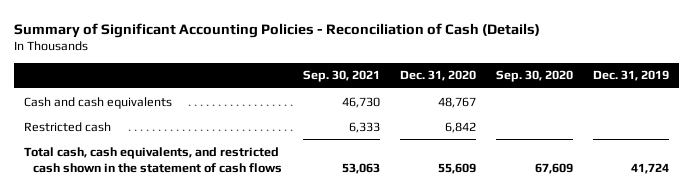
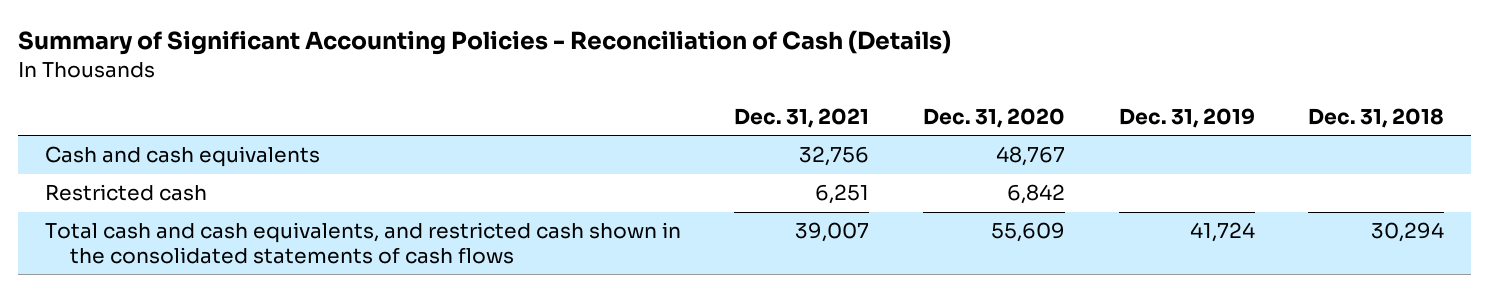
[302,70,380,83] Sep. 30, 2021 -> none
[495,70,573,83] Sep. 30, 2020 -> none
none -> [734,107,870,128] Dec. 31, 2021
none -> [1308,107,1445,128] Dec. 31, 2018
[24,146,283,173] Total cash, cash equivalents, and restricted cash shown in the statement of cash flows -> [44,222,681,264] Total cash and cash equivalents, and restricted cash shown in the consolidated statements of cash flows

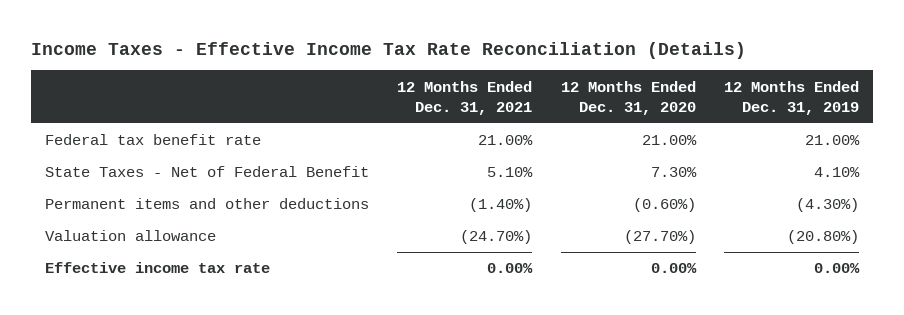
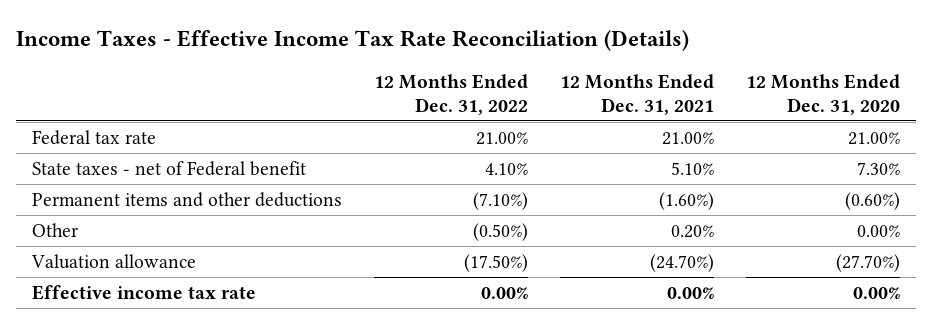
[724,80,860,115] 12 Months Ended Dec. 31, 2019 -> none
none -> [374,73,529,115] 12 Months Ended Dec. 31, 2022
[44,134,261,146] Federal tax benefit rate -> [32,129,157,145] Federal tax rate
[44,166,369,178] State Taxes - Net of Federal Benefit -> [32,160,307,176] State taxes - net of Federal benefit
[469,198,533,213] (1.40%) -> [659,191,715,210] (1.60%)
none -> [32,222,79,237] Other

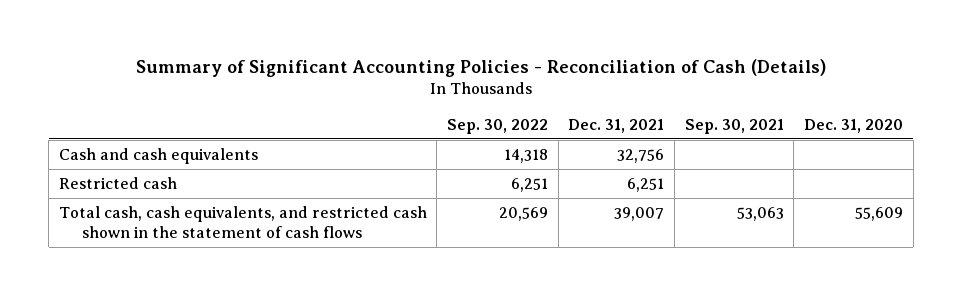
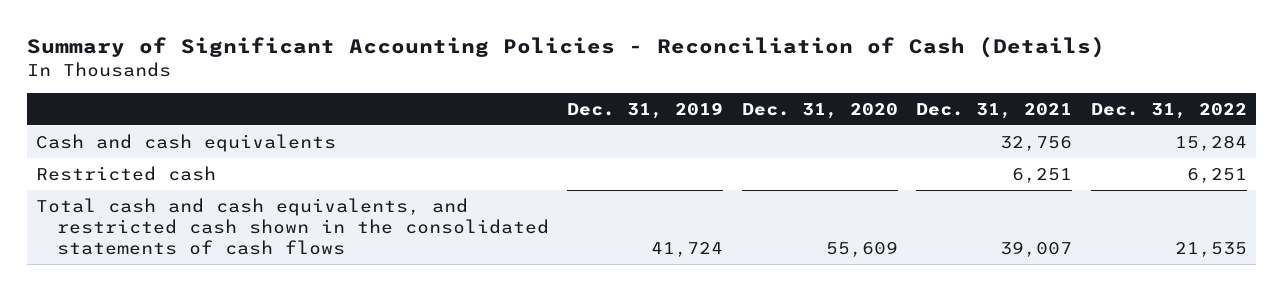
[447,118,549,134] Sep. 30, 2022 -> none
[684,118,784,134] Sep. 30, 2021 -> none
none -> [567,101,724,119] Dec. 31, 2019
none -> [1090,102,1247,119] Dec. 31, 2022
[58,205,427,238] Total cash, cash equivalents, and restricted cash shown in the statement of cash flows -> [36,197,549,255] Total cash and cash equivalents, and restricted cash shown in the consolidated statements of cash flows

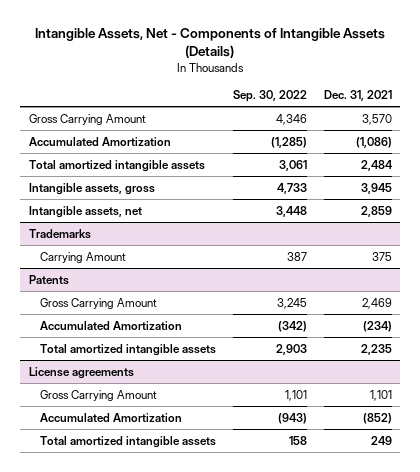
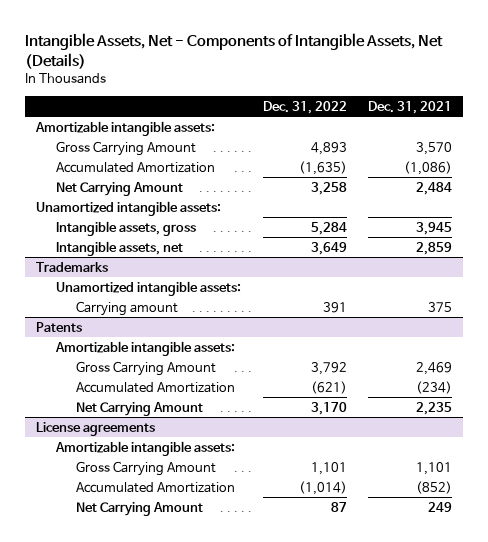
[35,28,386,59] Intangible Assets, Net - Components of Intangible Assets (Details) -> [25,32,444,69] Intangible Assets, Net - Components of Intangible Assets, Net (Details)
[232,90,307,103] Sep. 30, 2022 -> none
none -> [262,100,347,114] Dec. 31, 2022
none -> [35,120,216,136] Amortizable intangible assets:
[28,159,205,172] Total amortized intangible assets -> [55,181,183,196] Net Carrying Amount
none -> [36,200,222,216] Unamortized intangible assets:
none -> [55,280,241,296] Unamortized intangible assets:
[40,251,127,263] Carrying Amount -> [75,300,178,316] Carrying amount
none -> [54,340,235,356] Amortizable intangible assets:
[40,343,217,356] Total amortized intangible assets -> [75,401,203,416] Net Carrying Amount
none -> [54,440,235,456] Amortizable intangible assets:
[40,435,217,448] Total amortized intangible assets -> [75,501,203,516] Net Carrying Amount

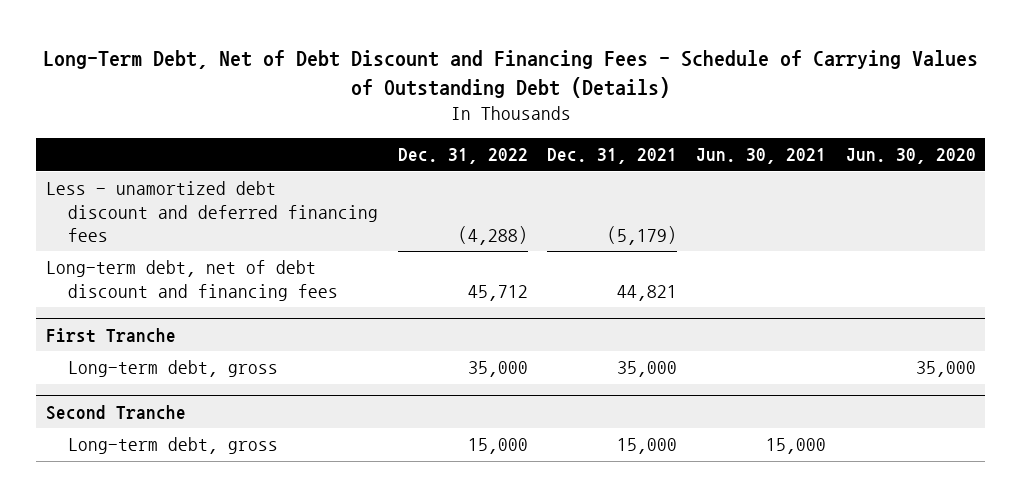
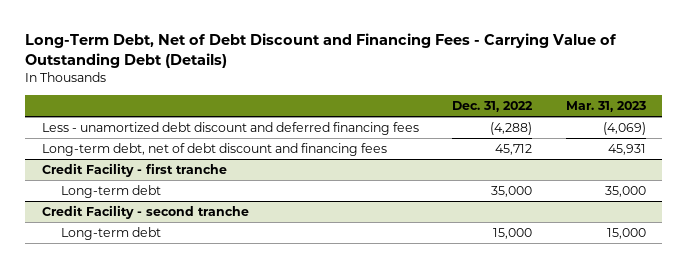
[42,50,978,99] Long-Term Debt, Net of Debt Discount and Financing Fees - Schedule of Carrying Values of Outstanding Debt (Details) -> [25,33,618,68] Long-Term Debt, Net of Debt Discount and Financing Fees - Carrying Value of Outstanding Debt (Details)
[546,148,677,165] Dec. 31, 2021 -> none
[696,148,827,165] Jun. 30, 2021 -> none
[845,148,976,165] Jun. 30, 2020 -> none
none -> [565,100,646,112] Mar. 31, 2023
[45,327,176,343] First Tranche -> [42,163,228,178] Credit Facility - first tranche
[68,360,279,378] Long-term debt, gross -> [60,185,161,199] Long-term debt
[45,404,186,420] Second Tranche -> [42,205,250,220] Credit Facility - second tranche
[68,437,279,455] Long-term debt, gross -> [60,227,161,241] Long-term debt

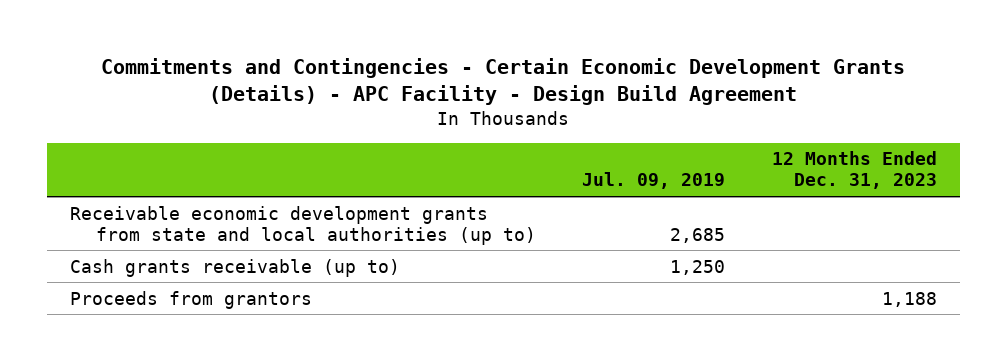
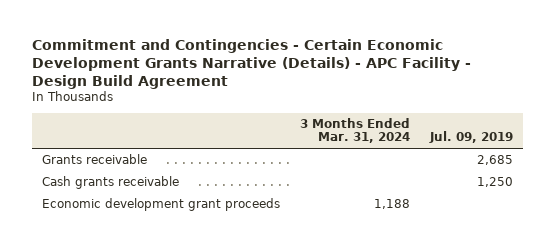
[101,58,906,106] Commitments and Contingencies - Certain Economic Development Grants (Details) - APC Facility - Design Build Agreement -> [32,38,472,89] Commitment and Contingencies - Certain Economic Development Grants Narrative (Details) - APC Facility - Design Build Agreement
[771,151,937,190] 12 Months Ended Dec. 31, 2023 -> none
none -> [300,118,411,144] 3 Months Ended Mar. 31, 2024
[70,205,536,245] Receivable economic development grants from state and local authorities (up to) -> [42,154,148,165] Grants receivable
[70,258,401,277] Cash grants receivable (up to) -> [42,176,180,190] Cash grants receivable
[70,290,313,309] Proceeds from grantors -> [42,198,281,212] Economic development grant proceeds

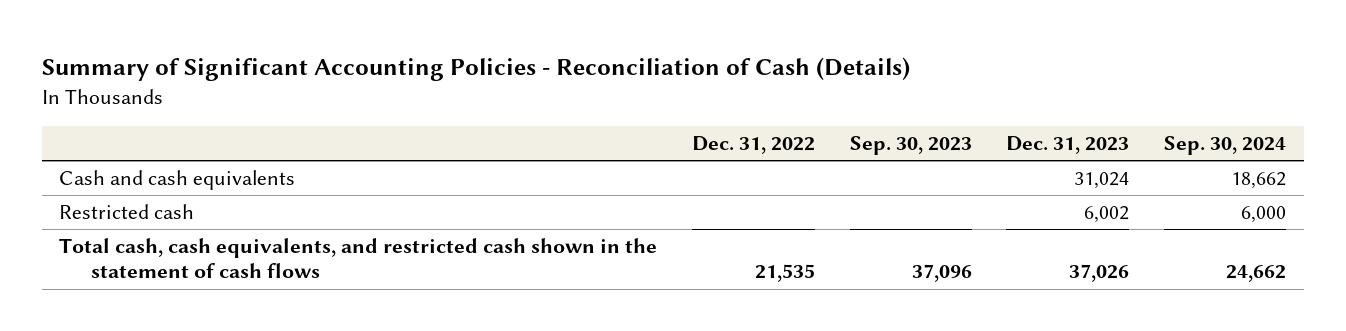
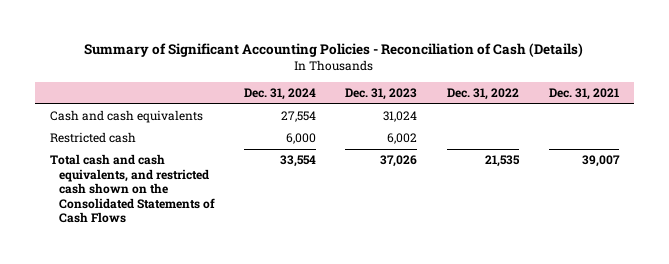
[849,135,972,155] Sep. 30, 2023 -> none
[1164,135,1287,155] Sep. 30, 2024 -> none
none -> [243,87,316,100] Dec. 31, 2024
none -> [548,87,619,100] Dec. 31, 2021
[59,238,658,279] Total cash, cash equivalents, and restricted cash shown in the statement of cash flows -> [50,154,215,224] Total cash and cash equivalents, and restricted cash shown on the Consolidated Statements of Cash Flows

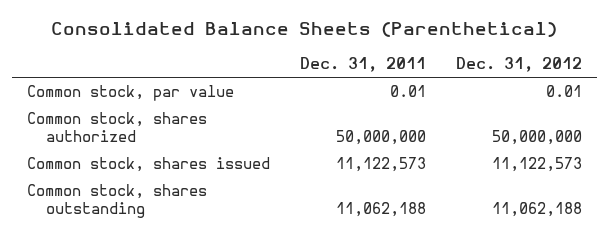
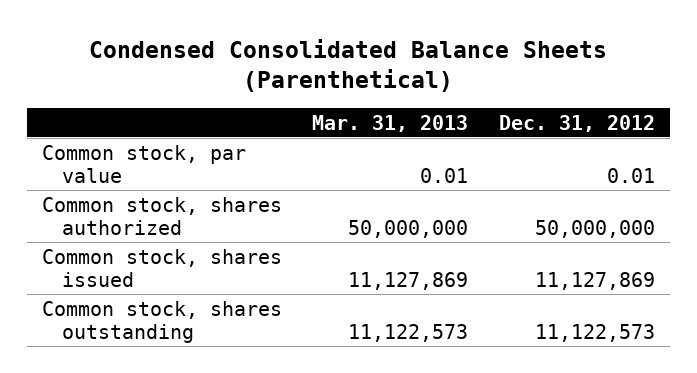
[51,22,558,38] Consolidated Balance Sheets (Parenthetical) -> [89,38,608,93] Condensed Consolidated Balance Sheets (Parenthetical)
[299,57,426,73] Dec. 31, 2011 -> none
none -> [312,114,469,132] Mar. 31, 2013
[491,157,582,173] 11,122,573 -> [534,271,655,290] 11,127,869
[491,201,582,217] 11,062,188 -> [534,323,655,342] 11,122,573

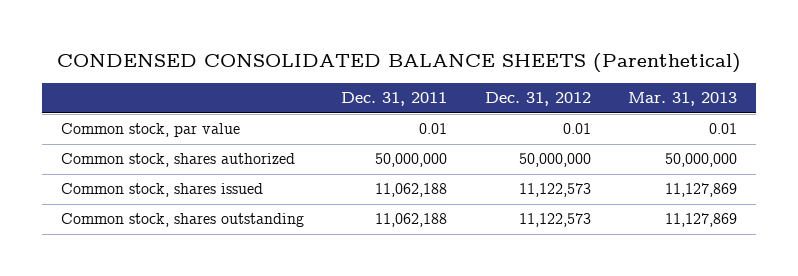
[89,38,608,93] Condensed Consolidated Balance Sheets (Parenthetical) -> [57,52,742,73] CONDENSED CONSOLIDATED BALANCE SHEETS (Parenthetical)
none -> [341,92,448,107] Dec. 31, 2011
[534,271,655,290] 11,127,869 -> [518,183,591,198] 11,122,573
[348,323,469,342] 11,122,573 -> [665,213,738,228] 11,127,869

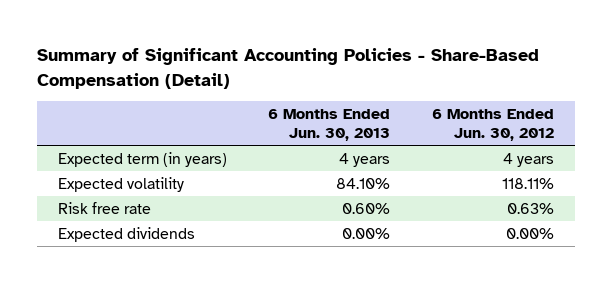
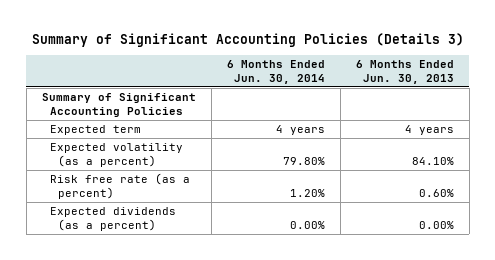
[37,48,540,89] Summary of Significant Accounting Policies - Share-Based Compensation (Detail) -> [31,32,464,47] Summary of Significant Accounting Policies (Details 3)
[432,109,555,142] 6 Months Ended Jun. 30, 2012 -> none
none -> [226,60,325,84] 6 Months Ended Jun. 30, 2014
none -> [41,93,196,118] Summary of Significant Accounting Policies
[57,151,227,167] Expected term (in years) -> [50,125,142,136] Expected term
[57,176,184,192] Expected volatility -> [50,143,184,168] Expected volatility (as a percent)
[57,201,151,214] Risk free rate -> [50,173,191,200] Risk free rate (as a percent)
[57,226,195,242] Expected dividends -> [50,207,177,232] Expected dividends (as a percent)

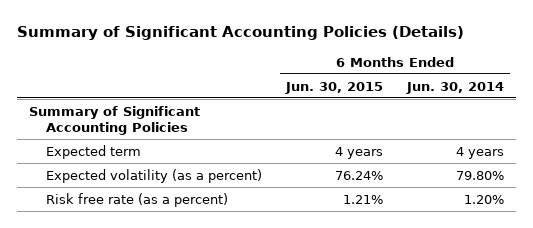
[31,32,464,47] Summary of Significant Accounting Policies (Details 3) -> [16,25,464,40] Summary of Significant Accounting Policies (Details)
[355,60,454,84] 6 Months Ended Jun. 30, 2013 -> none
none -> [284,81,383,94] Jun. 30, 2015
[50,207,177,232] Expected dividends (as a percent) -> none

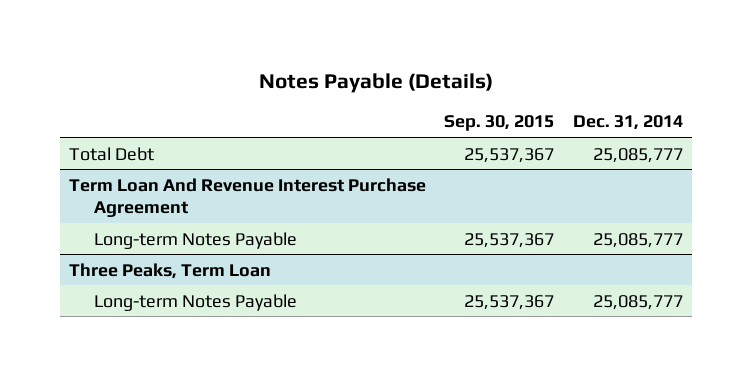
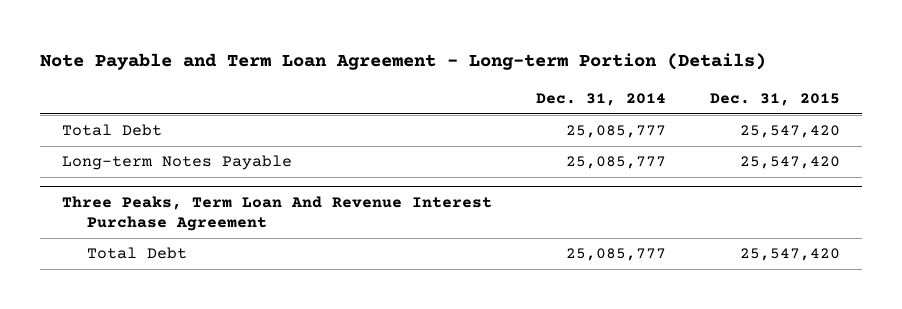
[258,72,493,93] Notes Payable (Details) -> [40,53,767,71] Note Payable and Term Loan Agreement - Long-term Portion (Details)
[444,115,555,132] Sep. 30, 2015 -> none
none -> [710,93,841,107] Dec. 31, 2015
[68,177,426,217] Term Loan And Revenue Interest Purchase Agreement -> none
[68,262,271,279] Three Peaks, Term Loan -> none
none -> [62,196,493,232] Three Peaks, Term Loan And Revenue Interest Purchase Agreement
[94,293,298,311] Long-term Notes Payable -> [87,247,188,260] Total Debt

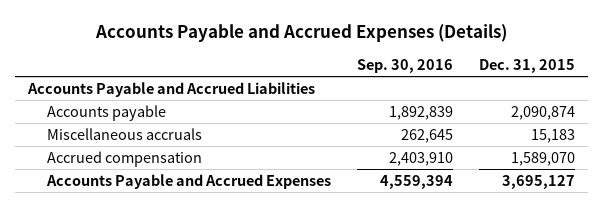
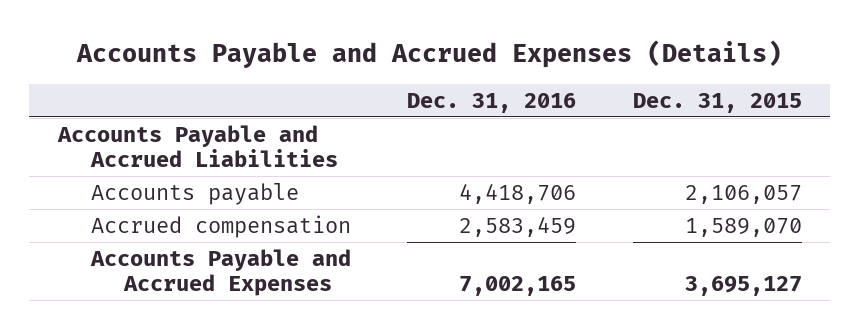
[357,58,454,73] Sep. 30, 2016 -> none
none -> [407,92,577,113] Dec. 31, 2016
[47,128,203,141] Miscellaneous accruals -> none
[511,106,576,121] 2,090,874 -> [684,185,802,205] 2,106,057

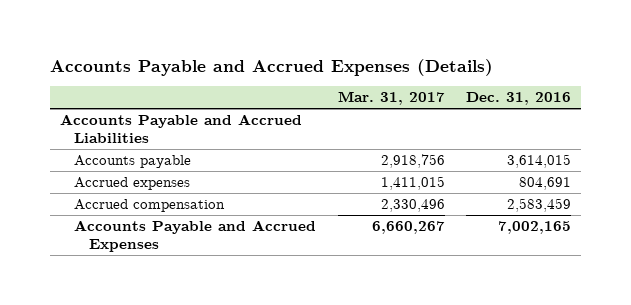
[632,92,802,113] Dec. 31, 2015 -> none
none -> [337,91,445,106] Mar. 31, 2017
[459,184,577,205] 4,418,706 -> [506,153,571,168] 3,614,015
none -> [74,176,191,190] Accrued expenses

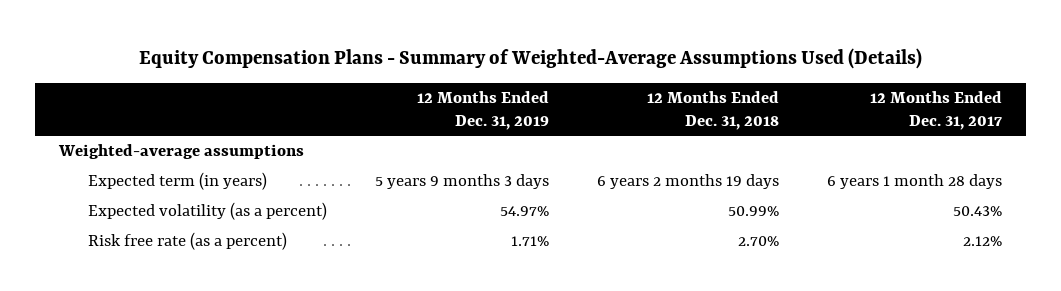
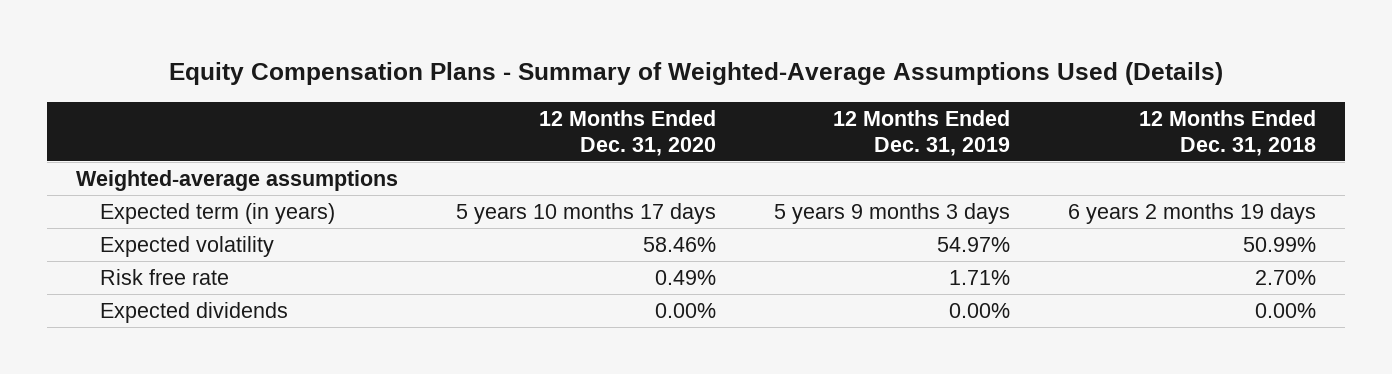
[870,90,1003,130] 12 Months Ended Dec. 31, 2017 -> none
none -> [539,109,717,156] 12 Months Ended Dec. 31, 2020
[87,202,327,221] Expected volatility (as a percent) -> [99,235,274,257] Expected volatility
[87,232,287,251] Risk free rate (as a percent) -> [99,268,229,285] Risk free rate
none -> [99,301,288,323] Expected dividends

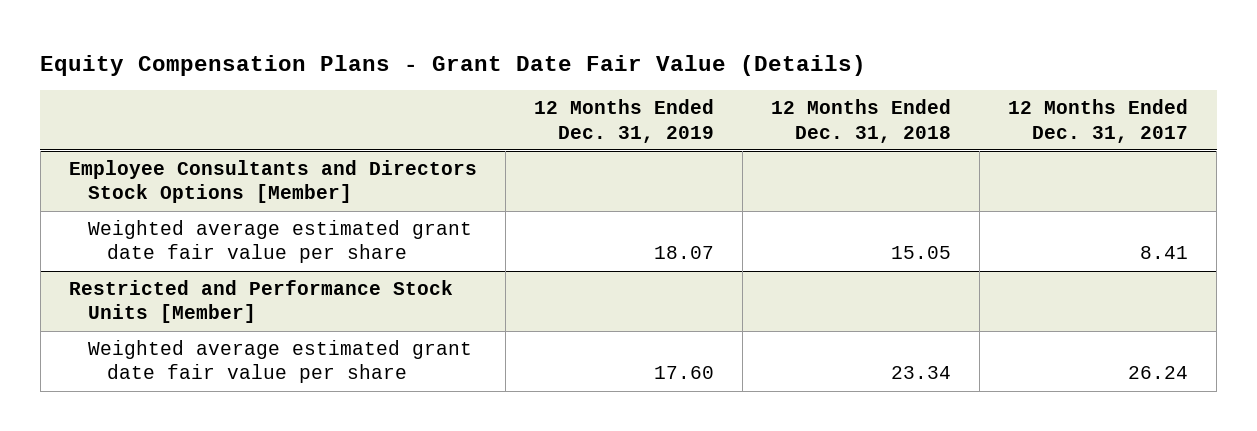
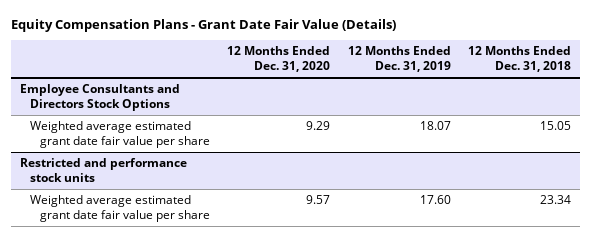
[1008,99,1189,143] 12 Months Ended Dec. 31, 2017 -> none
none -> [227,46,331,72] 12 Months Ended Dec. 31, 2020
[68,160,477,204] Employee Consultants and Directors Stock Options [Member] -> [19,84,180,111] Employee Consultants and Directors Stock Options
[68,280,453,324] Restricted and Performance Stock Units [Member] -> [19,158,187,182] Restricted and performance stock units

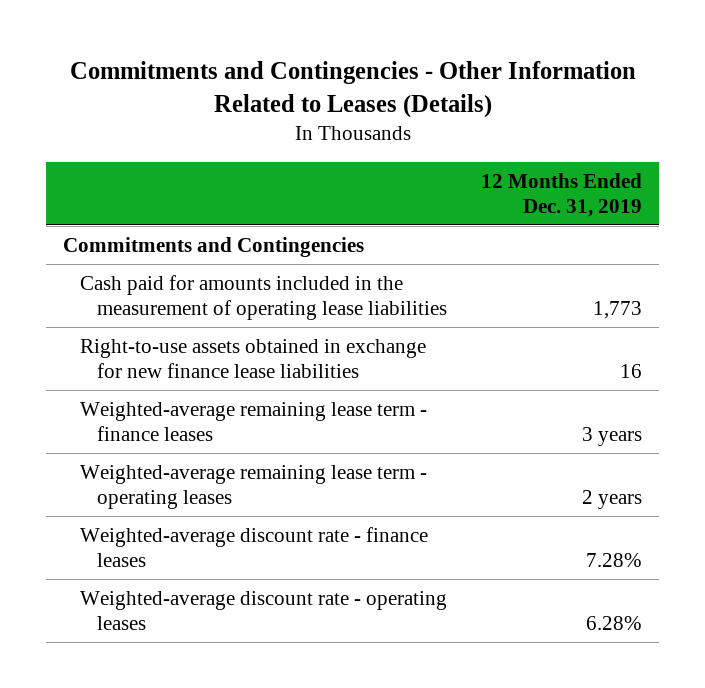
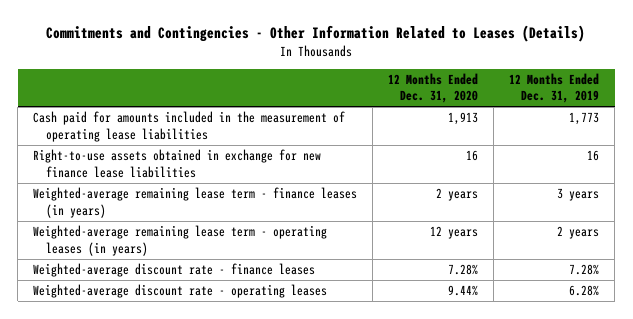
none -> [388,72,479,104] 12 Months Ended Dec. 31, 2020
[63,236,365,257] Commitments and Contingencies -> none
[80,401,428,442] Weighted-average remaining lease term - finance leases -> [33,187,358,218] Weighted-average remaining lease term - finance leases (in years)
[80,464,428,510] Weighted-average remaining lease term - operating leases -> [33,225,328,256] Weighted-average remaining lease term - operating leases (in years)

